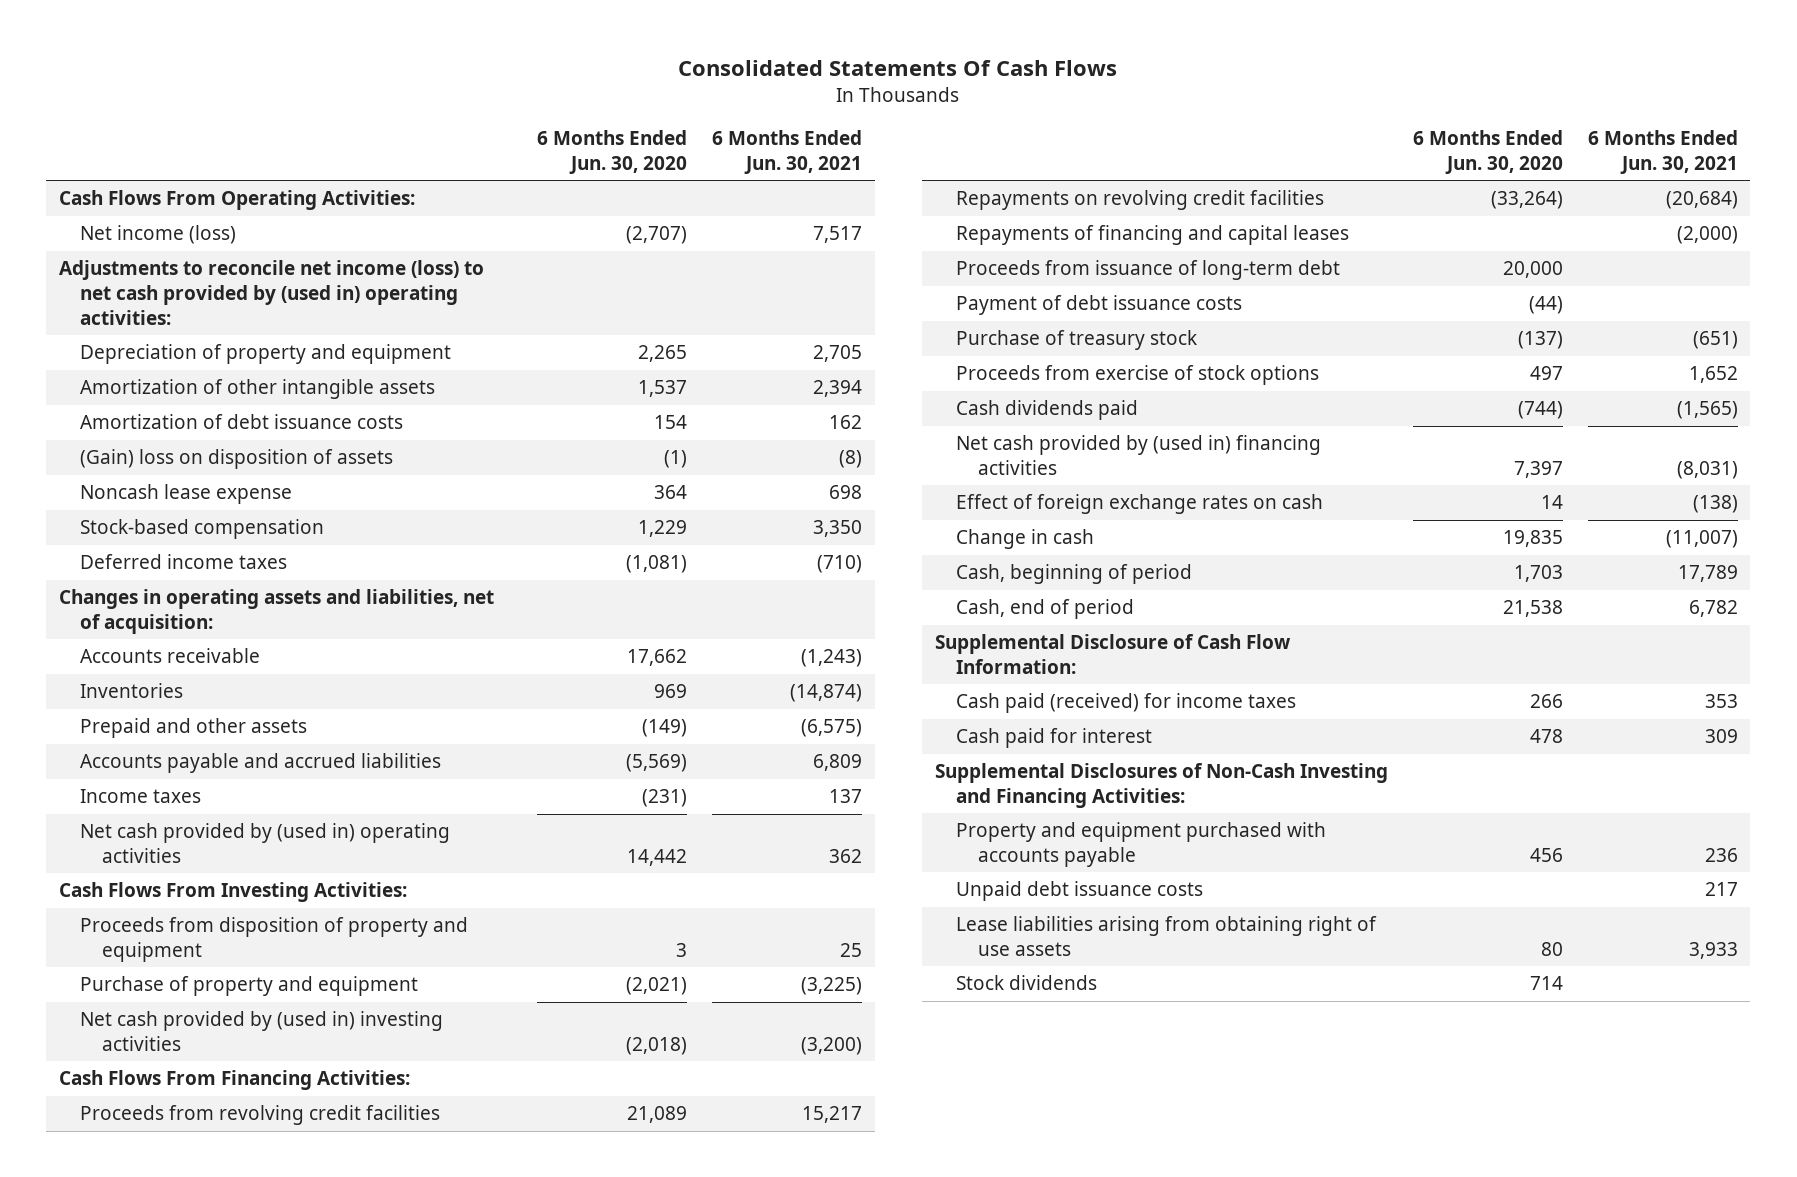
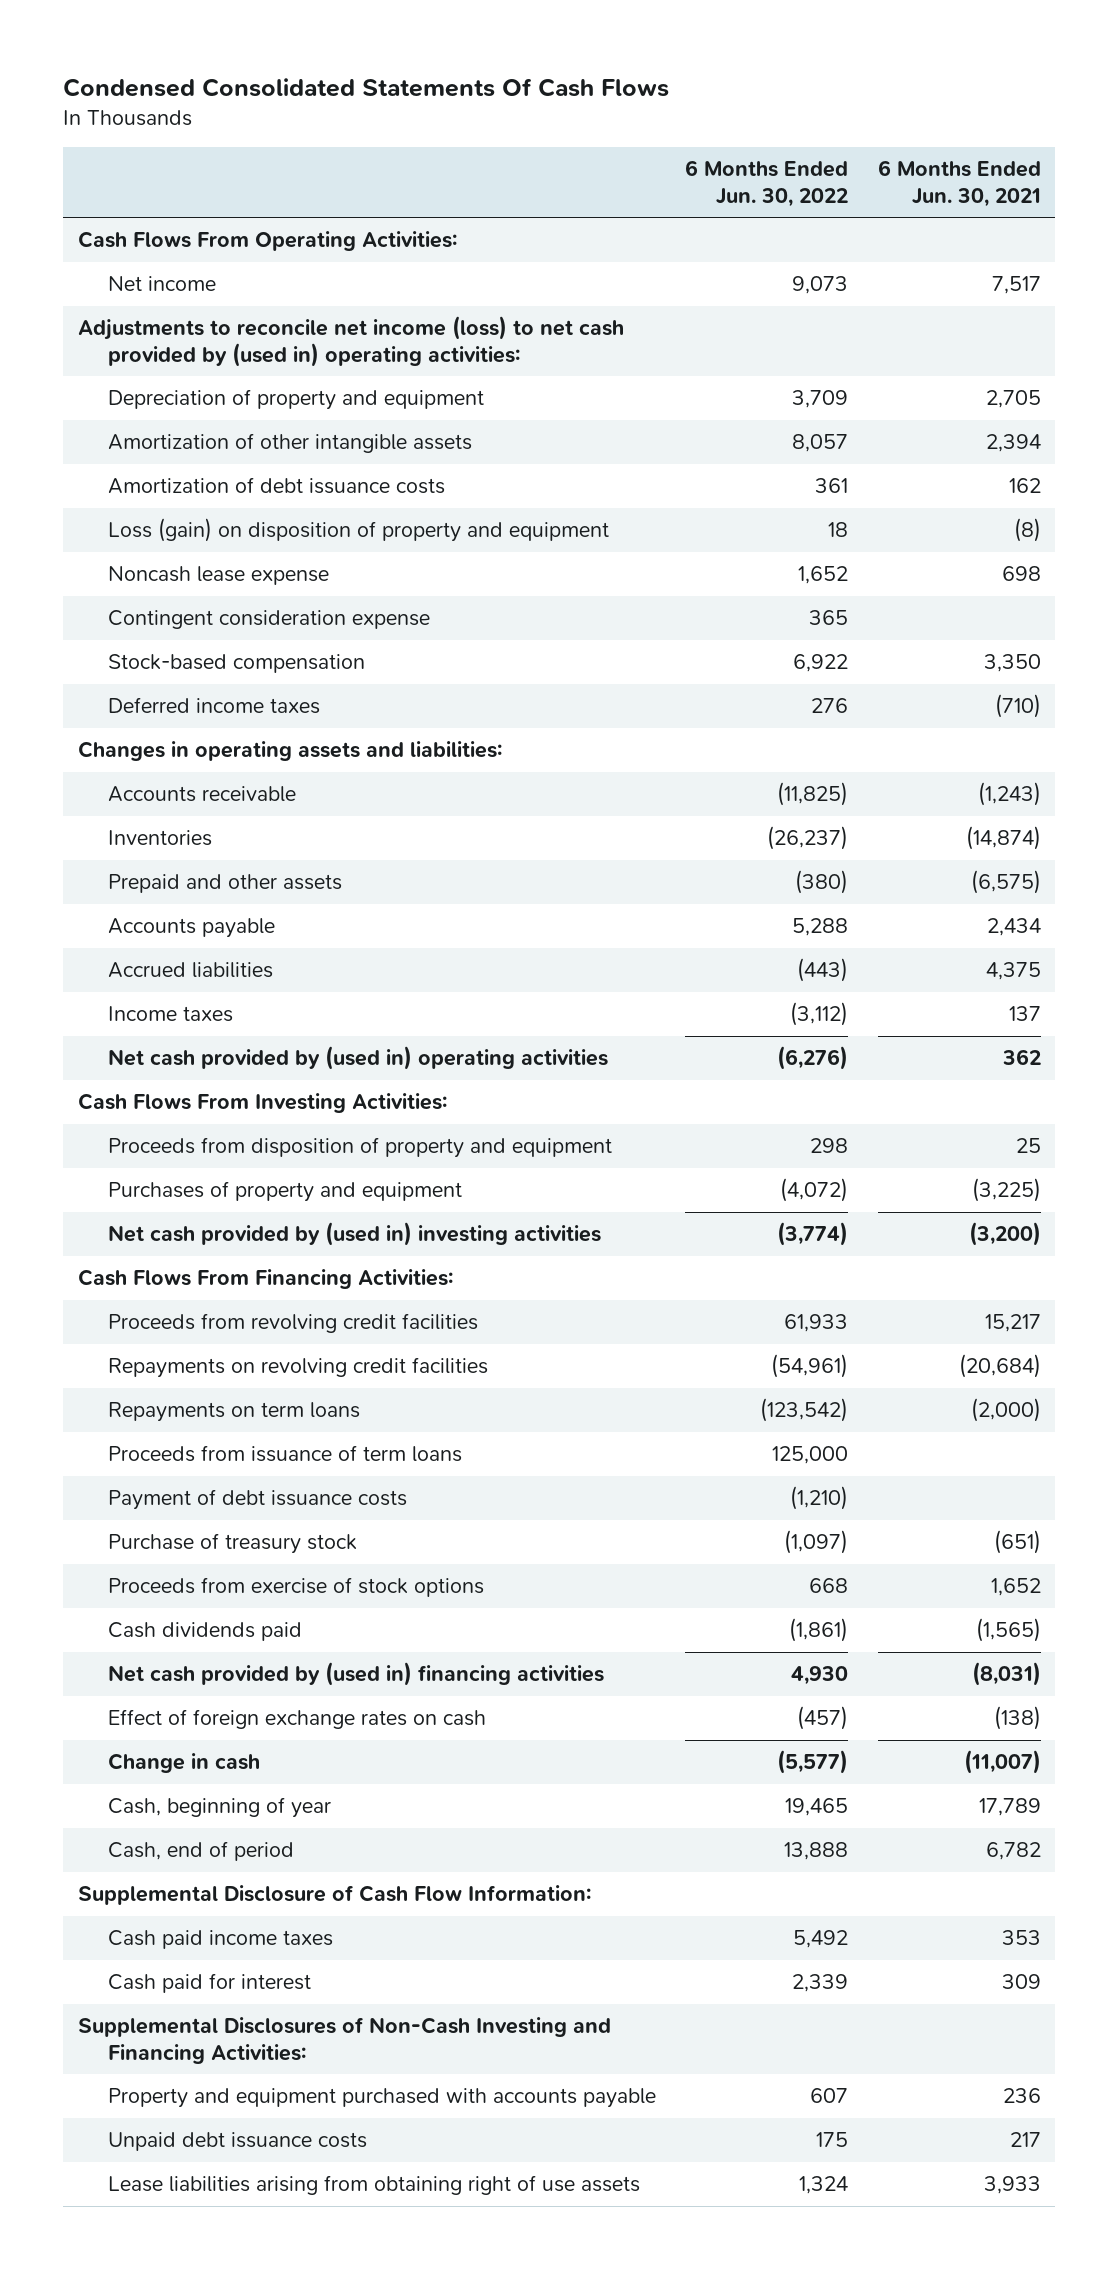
[678,59,1118,76] Consolidated Statements Of Cash Flows -> [62,78,669,98] Condensed Consolidated Statements Of Cash Flows
[537,130,688,174] 6 Months Ended Jun. 30, 2020 -> none
none -> [685,159,849,207] 6 Months Ended Jun. 30, 2022
[80,225,237,245] Net income (loss) -> [107,276,216,292] Net income
[80,449,394,470] (Gain) loss on disposition of assets -> [107,518,609,543] Loss (gain) on disposition of property and equipment
none -> [107,610,430,630] Contingent consideration expense
[58,589,494,634] Changes in operating assets and liabilities, net of acquisition: -> [77,741,502,762] Changes in operating assets and liabilities:
[80,753,442,774] Accounts payable and accrued liabilities -> none
none -> [107,918,275,939] Accounts payable
none -> [107,962,273,979] Accrued liabilities
[80,976,419,997] Purchase of property and equipment -> [107,1181,462,1203] Purchases of property and equipment
[956,225,1350,246] Repayments of financing and capital leases -> none
none -> [107,1402,360,1423] Repayments on term loans
[956,260,1341,281] Proceeds from issuance of long-term debt -> [107,1445,462,1463] Proceeds from issuance of term loans
[956,564,1193,585] Cash, beginning of period -> [107,1797,331,1819] Cash, beginning of year
[956,693,1297,714] Cash paid (received) for income taxes -> [107,1930,333,1950] Cash paid income taxes
[956,975,1098,991] Stock dividends -> none

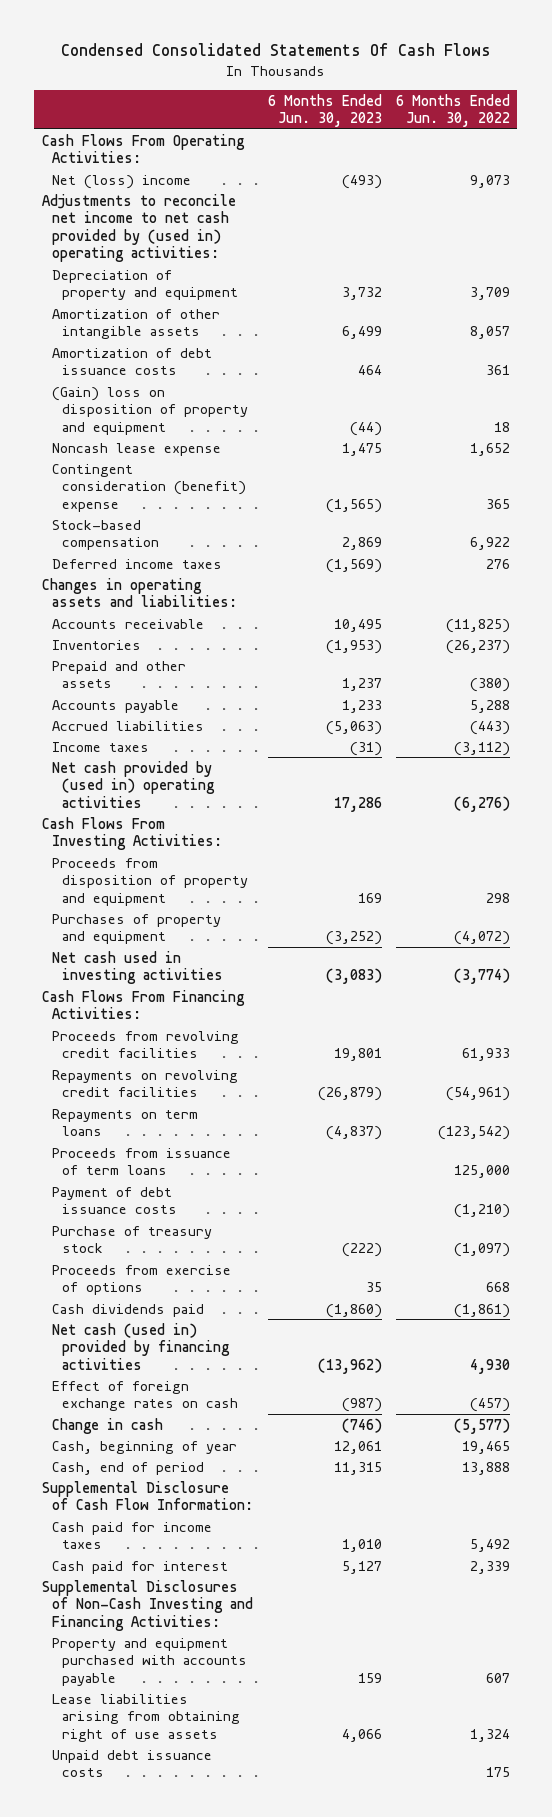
[877,159,1041,207] 6 Months Ended Jun. 30, 2021 -> none
none -> [267,93,382,128] 6 Months Ended Jun. 30, 2023
[107,276,216,292] Net income -> [51,174,191,189] Net (loss) income
[77,316,624,367] Adjustments to reconcile net income (loss) to net cash provided by (used in) operating activities: -> [41,193,236,263] Adjustments to reconcile net income to net cash provided by (used in) operating activities:
[107,518,609,543] Loss (gain) on disposition of property and equipment -> [51,386,249,435] (Gain) loss on disposition of property and equipment
[107,610,430,630] Contingent consideration expense -> [51,463,247,512] Contingent consideration (benefit) expense
[107,1222,601,1247] Net cash provided by (used in) investing activities -> [51,950,224,985] Net cash used in investing activities
[107,1577,484,1598] Proceeds from exercise of stock options -> [51,1264,231,1296] Proceeds from exercise of options
[107,1662,604,1687] Net cash provided by (used in) financing activities -> [51,1322,231,1370] Net cash (used in) provided by financing activities
[107,1930,333,1950] Cash paid income taxes -> [51,1521,212,1550] Cash paid for income taxes
[107,2132,367,2152] Unpaid debt issuance costs -> [51,1749,212,1778] Unpaid debt issuance costs

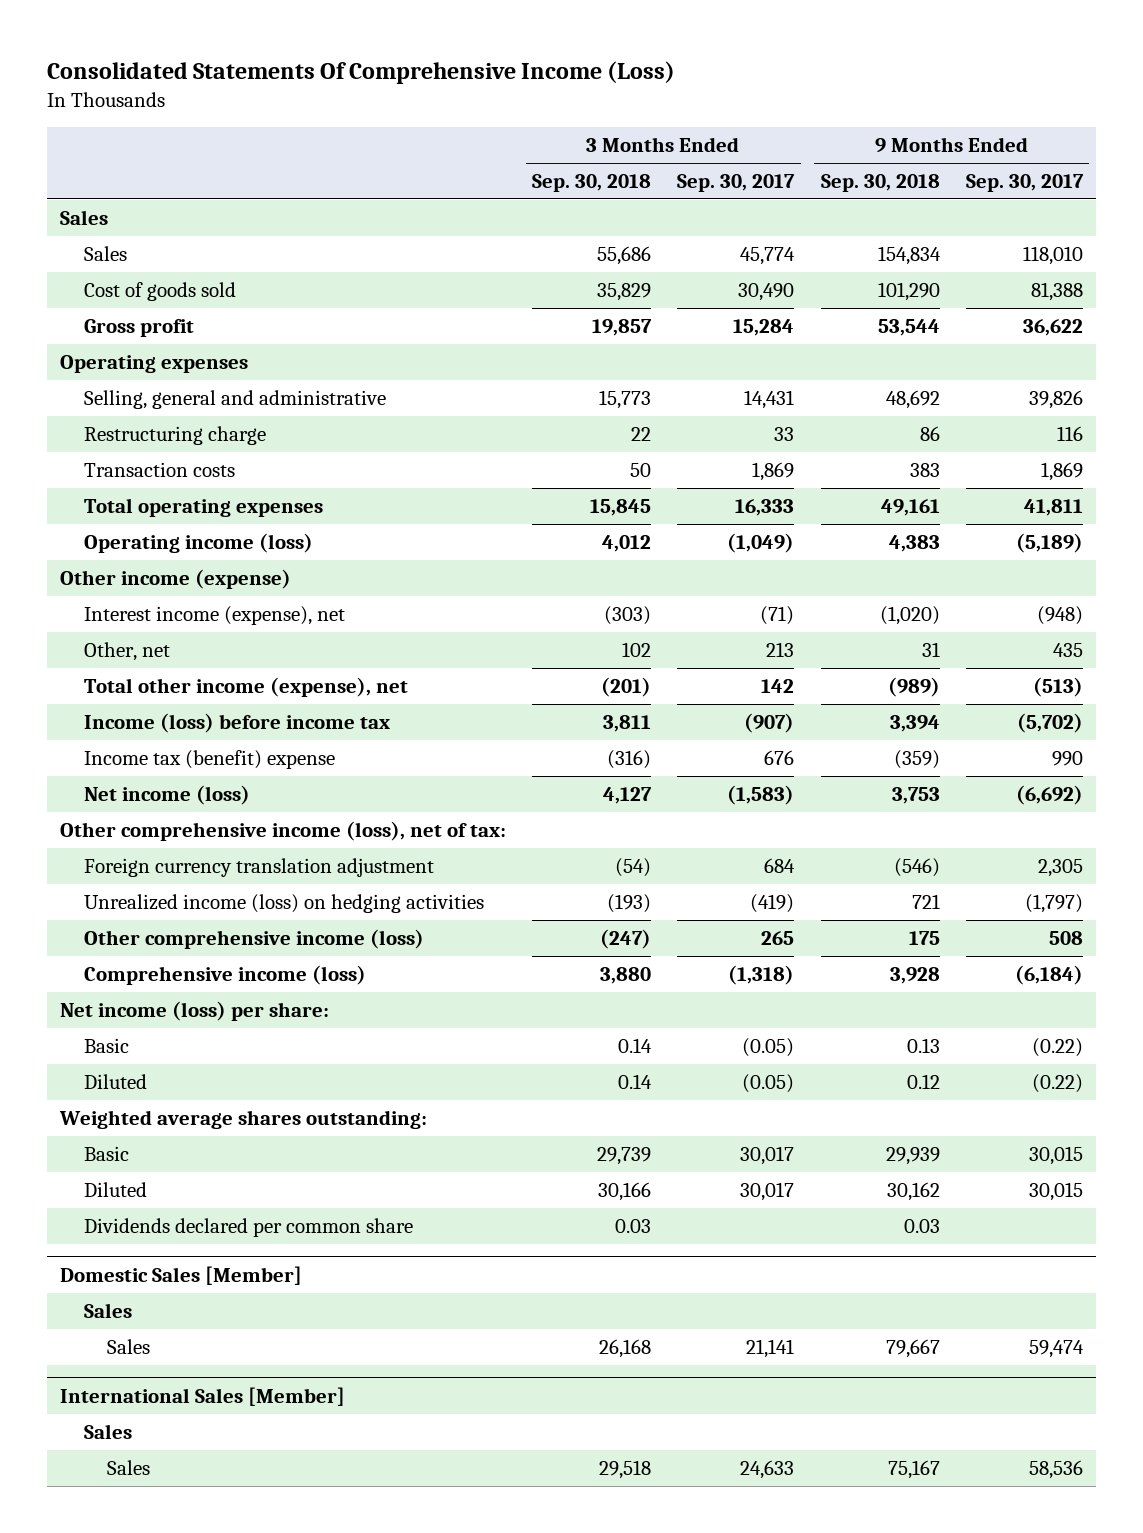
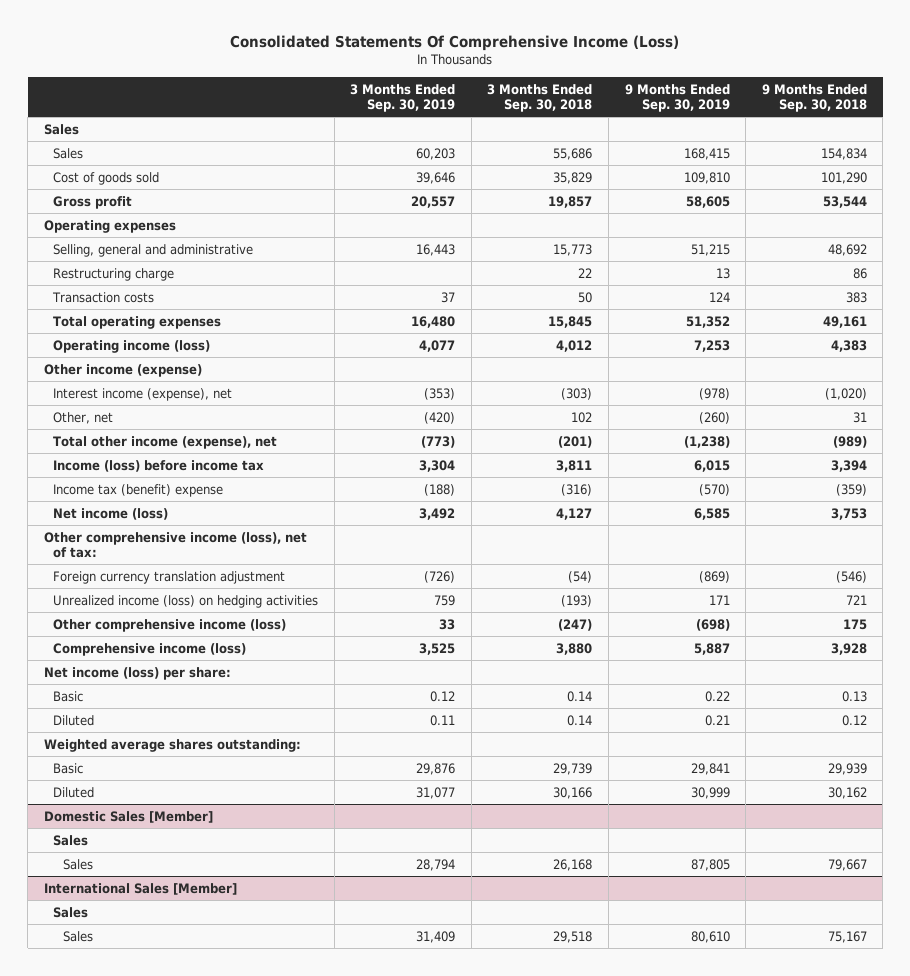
[677,174,796,193] Sep. 30, 2017 -> none
[965,174,1084,193] Sep. 30, 2017 -> none
none -> [350,83,456,112] 3 Months Ended Sep. 30, 2019
none -> [624,83,730,112] 9 Months Ended Sep. 30, 2019
[83,1217,413,1237] Dividends declared per common share -> none

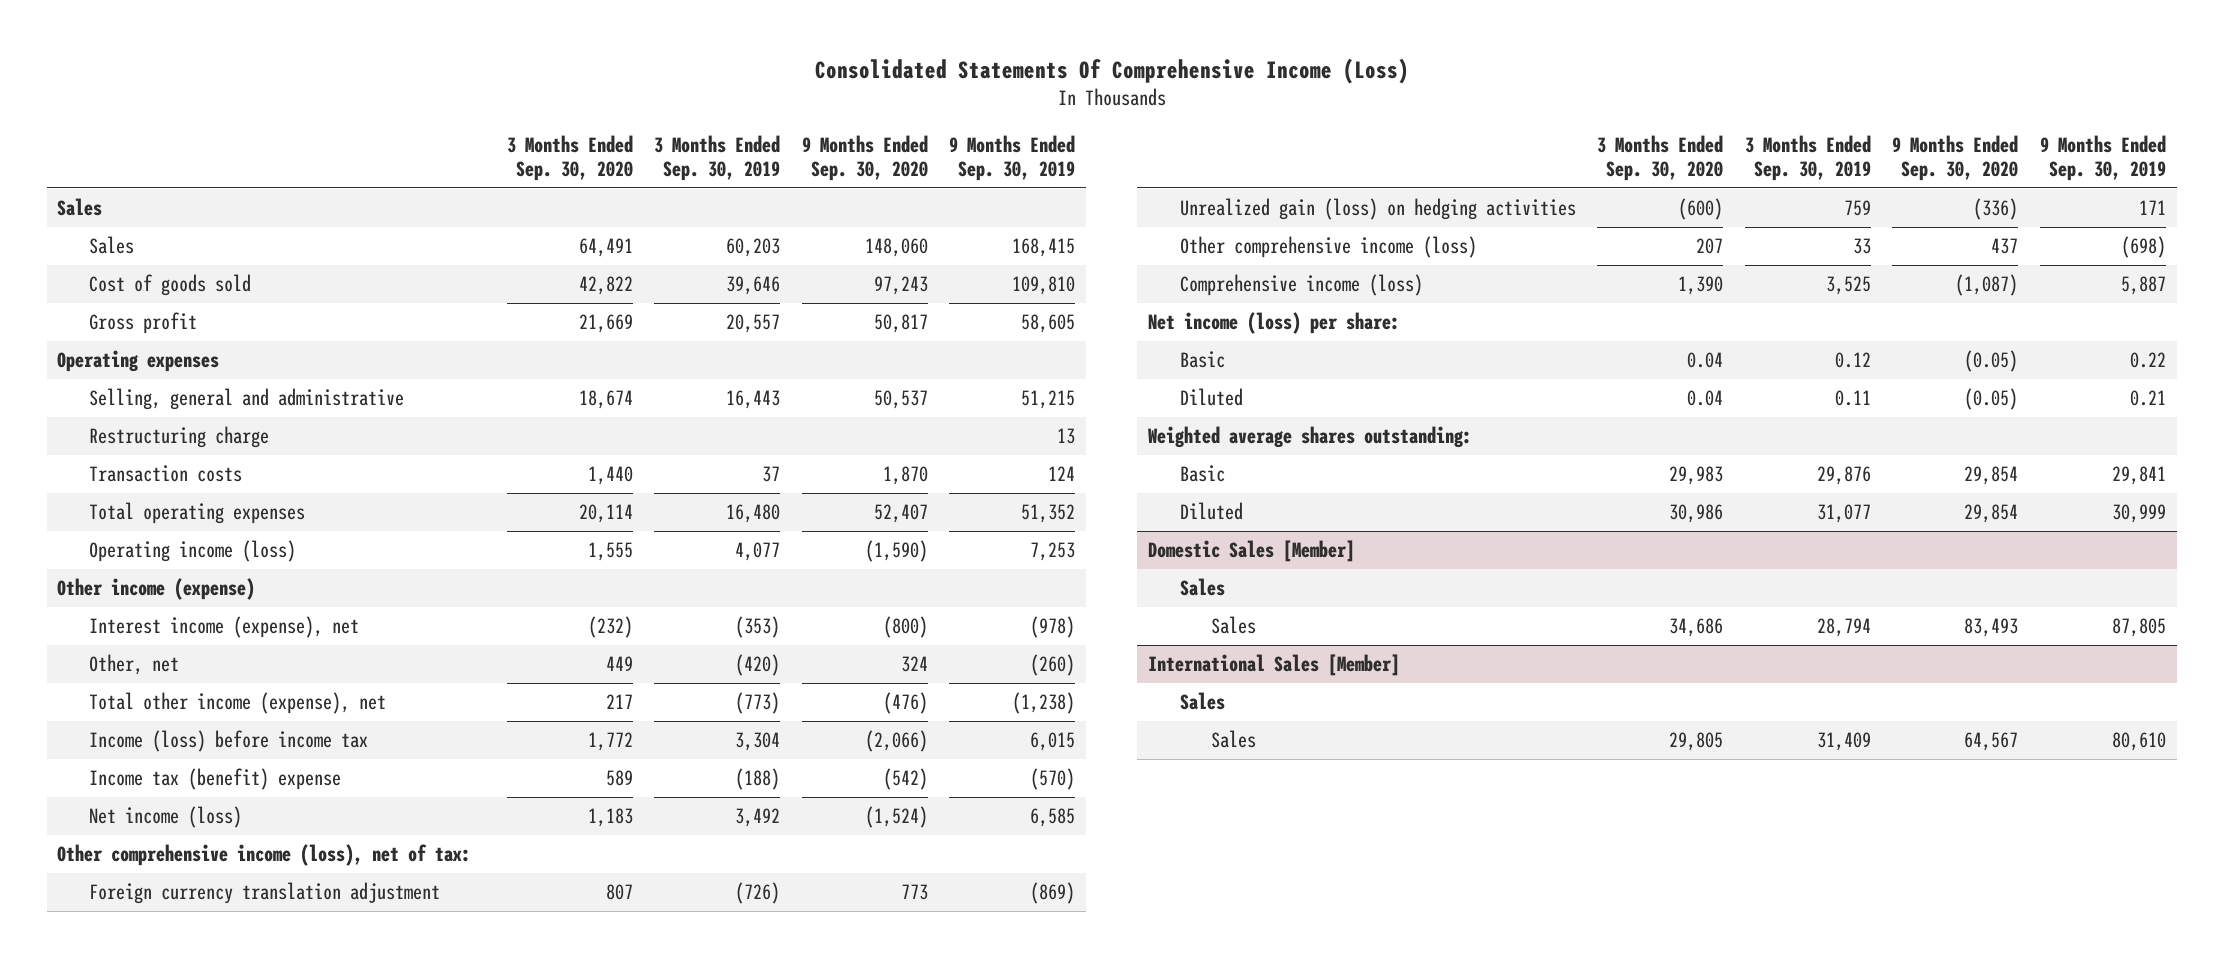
[487,83,593,112] 3 Months Ended Sep. 30, 2018 -> none
[761,83,867,112] 9 Months Ended Sep. 30, 2018 -> none
none -> [506,134,633,181] 3 Months Ended Sep. 30, 2020
none -> [801,134,928,181] 9 Months Ended Sep. 30, 2020
[53,594,319,608] Unrealized income (loss) on hedging activities -> [1179,198,1576,221] Unrealized gain (loss) on hedging activities

